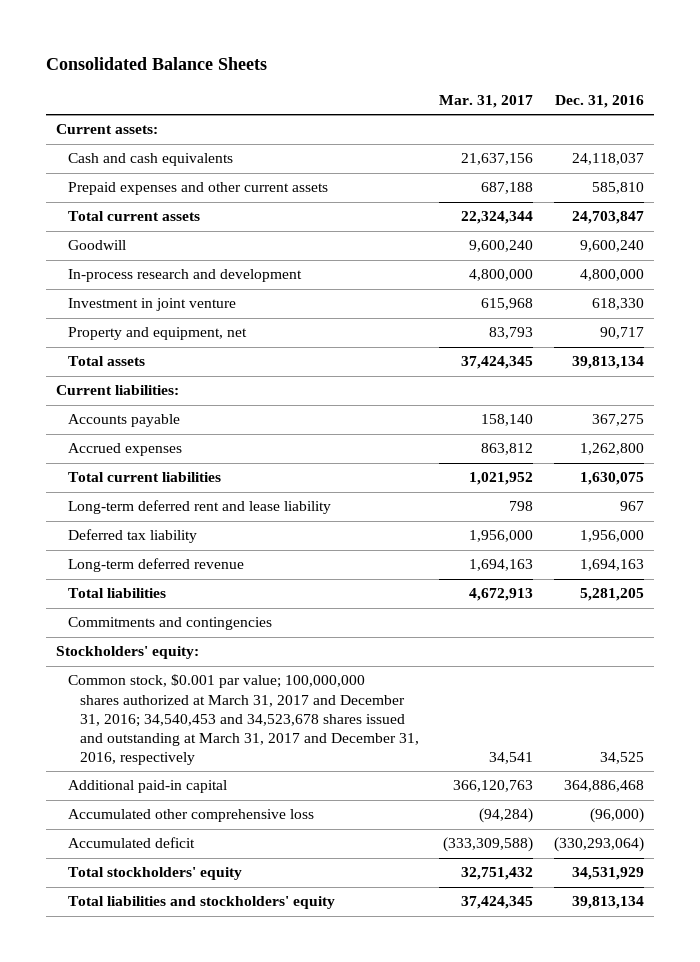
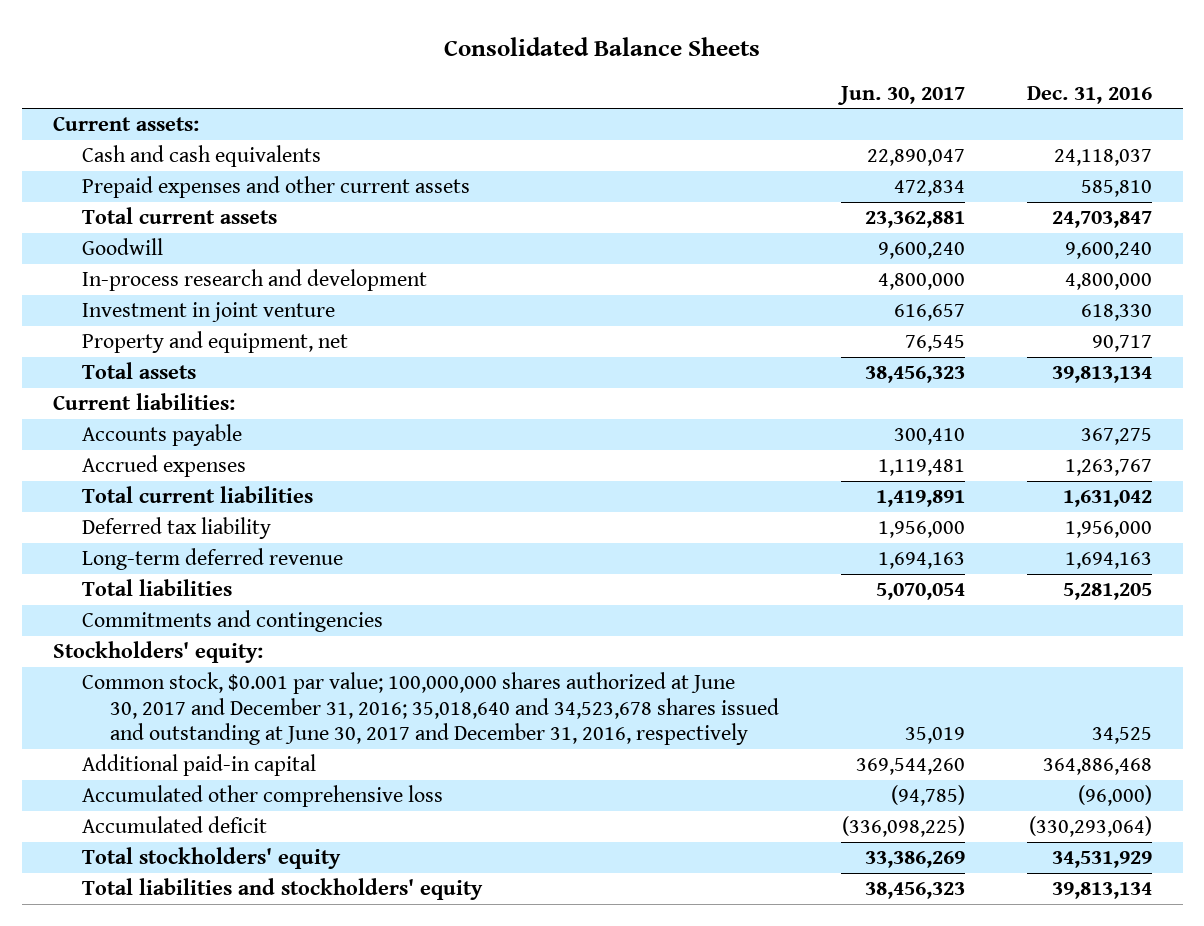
[439,95,534,109] Mar. 31, 2017 -> none
none -> [837,85,966,105] Jun. 30, 2017
[67,500,331,515] Long-term deferred rent and lease liability -> none
[580,443,645,456] 1,262,800 -> [1064,459,1152,477] 1,263,767
[580,472,645,486] 1,630,075 -> [1062,490,1152,508] 1,631,042
[67,674,419,766] Common stock, $0.001 par value; 100,000,000 shares authorized at March 31, 2017 and December 31, 2016; 34,540,453 and 34,523,678 shares issued and outstanding at March 31, 2017 and December 31, 2016, respectively -> [81,672,780,745] Common stock, $0.001 par value; 100,000,000 shares authorized at June 30, 2017 and December 31, 2016; 35,018,640 and 34,523,678 shares issued and outstanding at June 30, 2017 and December 31, 2016, respectively

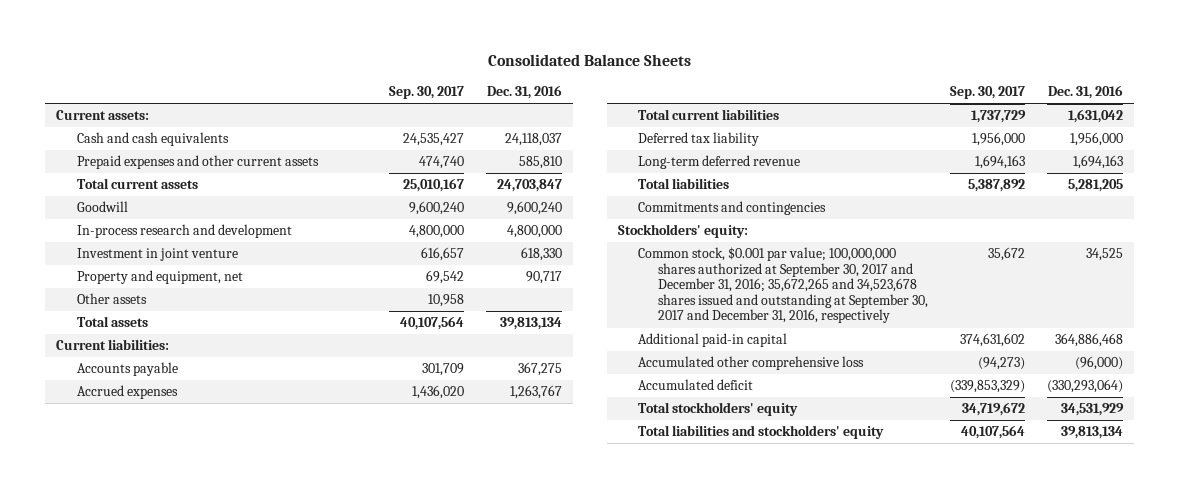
[837,85,966,105] Jun. 30, 2017 -> none
none -> [388,85,464,99] Sep. 30, 2017
none -> [76,293,147,305] Other assets
[81,672,780,745] Common stock, $0.001 par value; 100,000,000 shares authorized at June 30, 2017 and December 31, 2016; 35,018,640 and 34,523,678 shares issued and outstanding at June 30, 2017 and December 31, 2016, respectively -> [637,247,928,324] Common stock, $0.001 par value; 100,000,000 shares authorized at September 30, 2017 and December 31, 2016; 35,672,265 and 34,523,678 shares issued and outstanding at September 30, 2017 and December 31, 2016, respectively

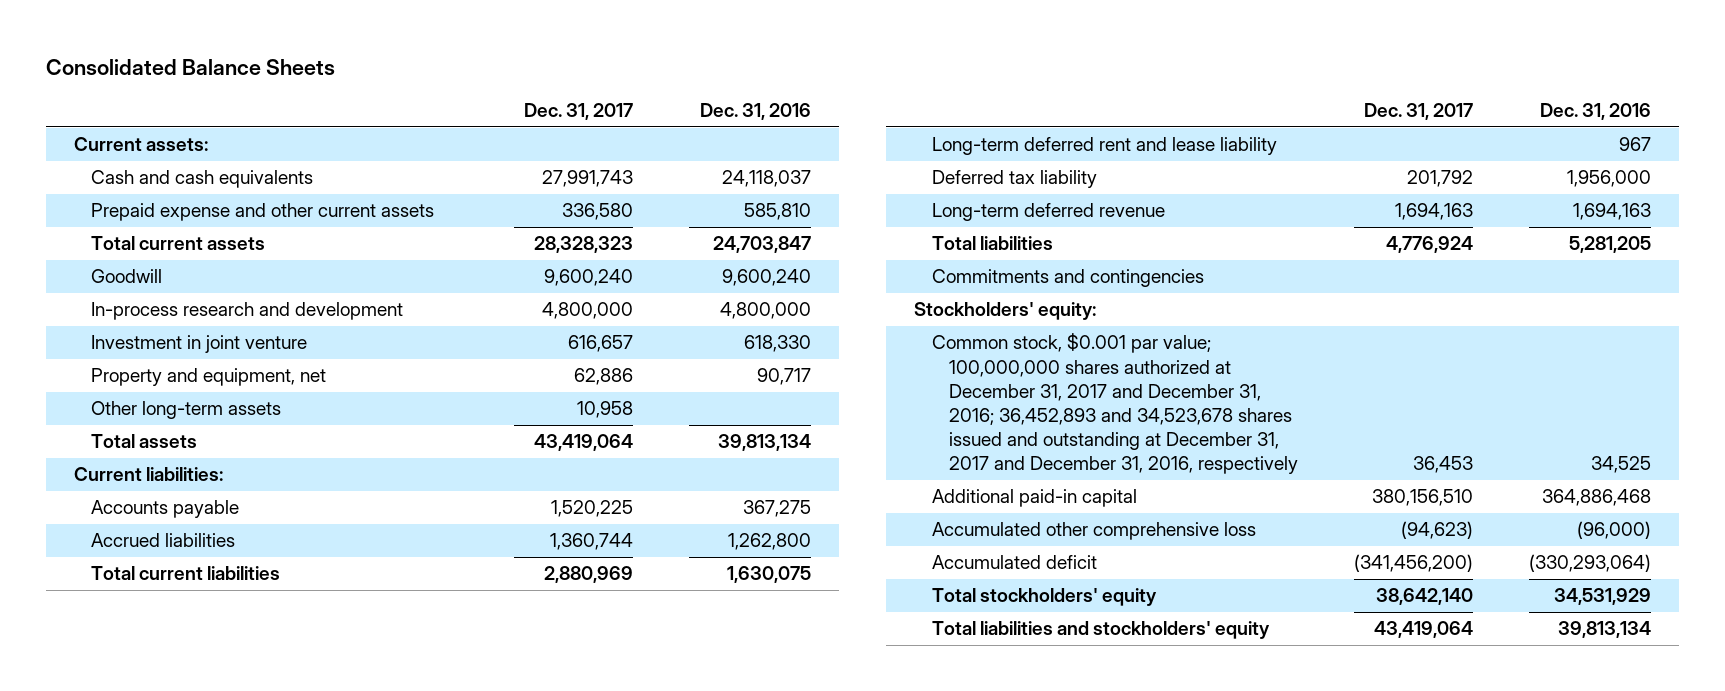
[388,85,464,99] Sep. 30, 2017 -> none
none -> [524,103,634,121] Dec. 31, 2017
[76,155,319,170] Prepaid expenses and other current assets -> [91,203,435,222] Prepaid expense and other current assets
[76,293,147,305] Other assets -> [91,401,282,420] Other long-term assets
[76,385,178,400] Accrued expenses -> [91,533,236,548] Accrued liabilities
[510,385,563,400] 1,263,767 -> [728,533,812,551] 1,262,800
[1068,109,1124,124] 1,631,042 -> [727,566,812,584] 1,630,075
none -> [931,137,1277,156] Long-term deferred rent and lease liability
[637,247,928,324] Common stock, $0.001 par value; 100,000,000 shares authorized at September 30, 2017 and December 31, 2016; 35,672,265 and 34,523,678 shares issued and outstanding at September 30, 2017 and December 31, 2016, respectively -> [931,333,1299,475] Common stock, $0.001 par value; 100,000,000 shares authorized at December 31, 2017 and December 31, 2016; 36,452,893 and 34,523,678 shares issued and outstanding at December 31, 2017 and December 31, 2016, respectively

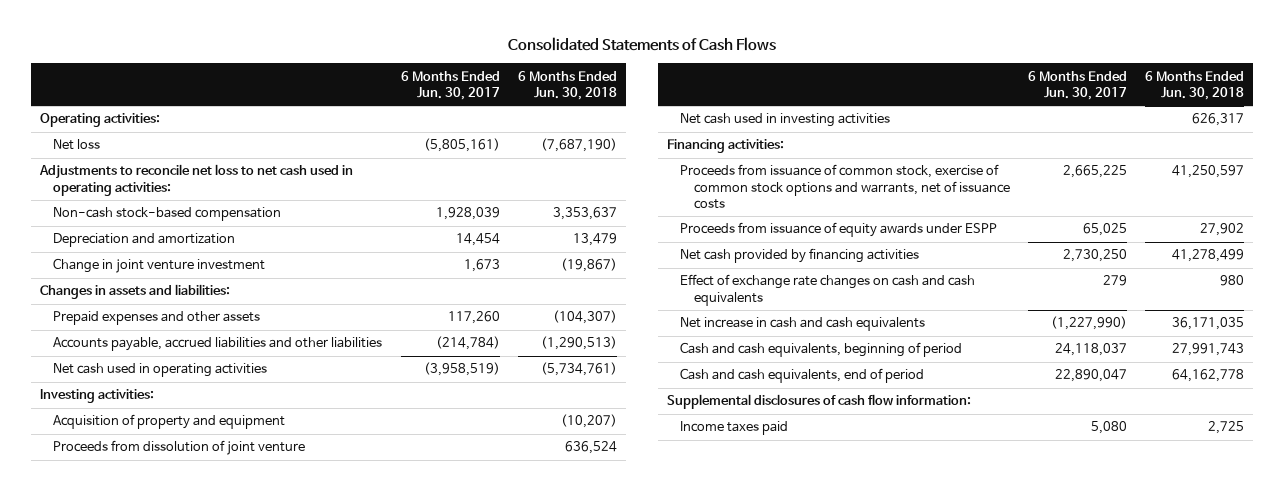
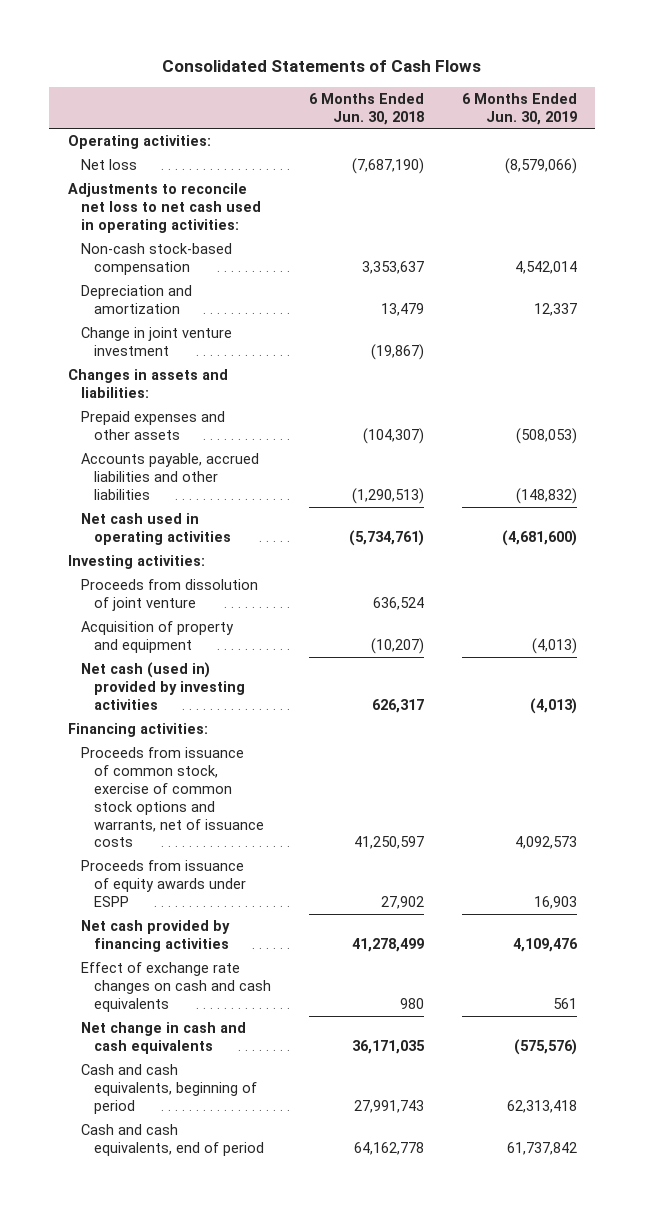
[400,70,500,100] 6 Months Ended Jun. 30, 2017 -> none
none -> [461,92,577,125] 6 Months Ended Jun. 30, 2019
[53,414,286,430] Acquisition of property and equipment -> [81,621,235,653] Acquisition of property and equipment
[680,113,891,128] Net cash used in investing activities -> [81,662,245,710] Net cash (used in) provided by investing activities
[680,317,926,332] Net increase in cash and cash equivalents -> [81,1022,247,1054] Net change in cash and cash equivalents
[666,394,971,410] Supplemental disclosures of cash flow information: -> none
[680,421,789,436] Income taxes paid -> none

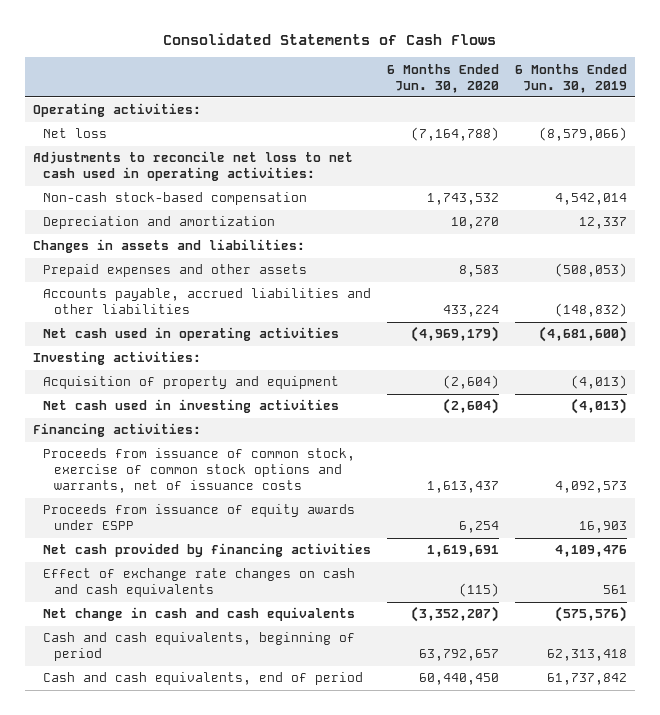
[308,92,424,125] 6 Months Ended Jun. 30, 2018 -> none
none -> [387,63,500,93] 6 Months Ended Jun. 30, 2020
[81,327,233,356] Change in joint venture investment -> none
[81,579,259,611] Proceeds from dissolution of joint venture -> none
[81,662,245,710] Net cash (used in) provided by investing activities -> [43,399,340,414] Net cash used in investing activities

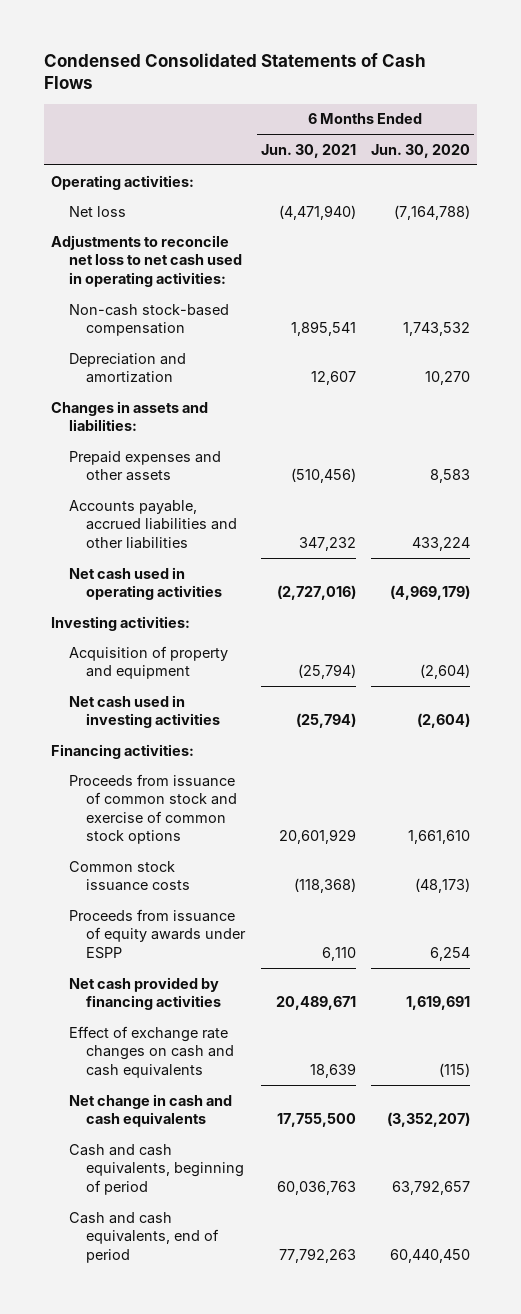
[162,32,496,45] Consolidated Statements of Cash Flows -> [43,52,426,90] Condensed Consolidated Statements of Cash Flows
[514,63,627,93] 6 Months Ended Jun. 30, 2019 -> none
none -> [260,143,356,158] Jun. 30, 2021
[43,448,356,494] Proceeds from issuance of common stock, exercise of common stock options and warrants, net of issuance costs -> [68,773,238,845] Proceeds from issuance of common stock and exercise of common stock options
[427,481,500,494] 1,613,437 -> [407,830,470,845] 1,661,610
none -> [68,860,191,892] Common stock issuance costs

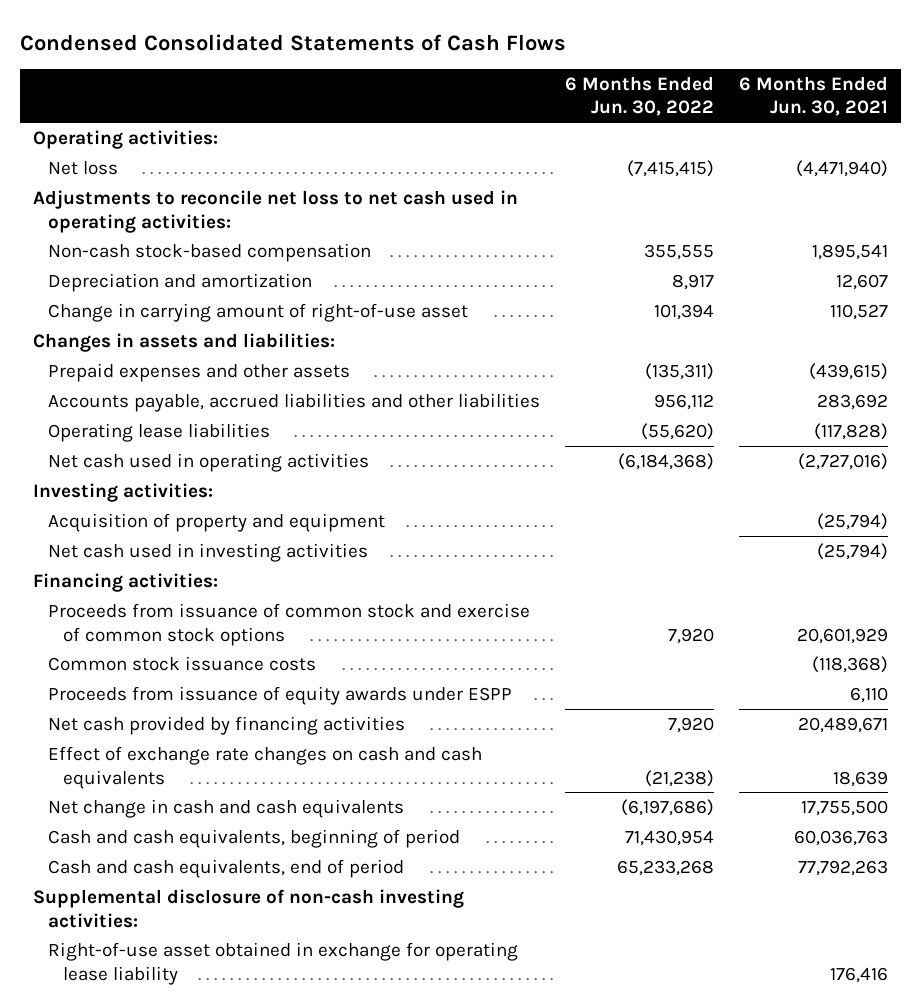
[370,143,470,158] Jun. 30, 2020 -> none
none -> [565,75,715,117] 6 Months Ended Jun. 30, 2022
none -> [47,302,468,322] Change in carrying amount of right-of-use asset
[290,468,356,484] (510,456) -> [809,362,889,380] (439,615)
[298,536,356,551] 347,232 -> [817,393,889,410] 283,692
none -> [47,422,270,442] Operating lease liabilities
none -> [32,888,464,928] Supplemental disclosure of non-cash investing activities:
none -> [47,941,518,985] Right-of-use asset obtained in exchange for operating lease liability

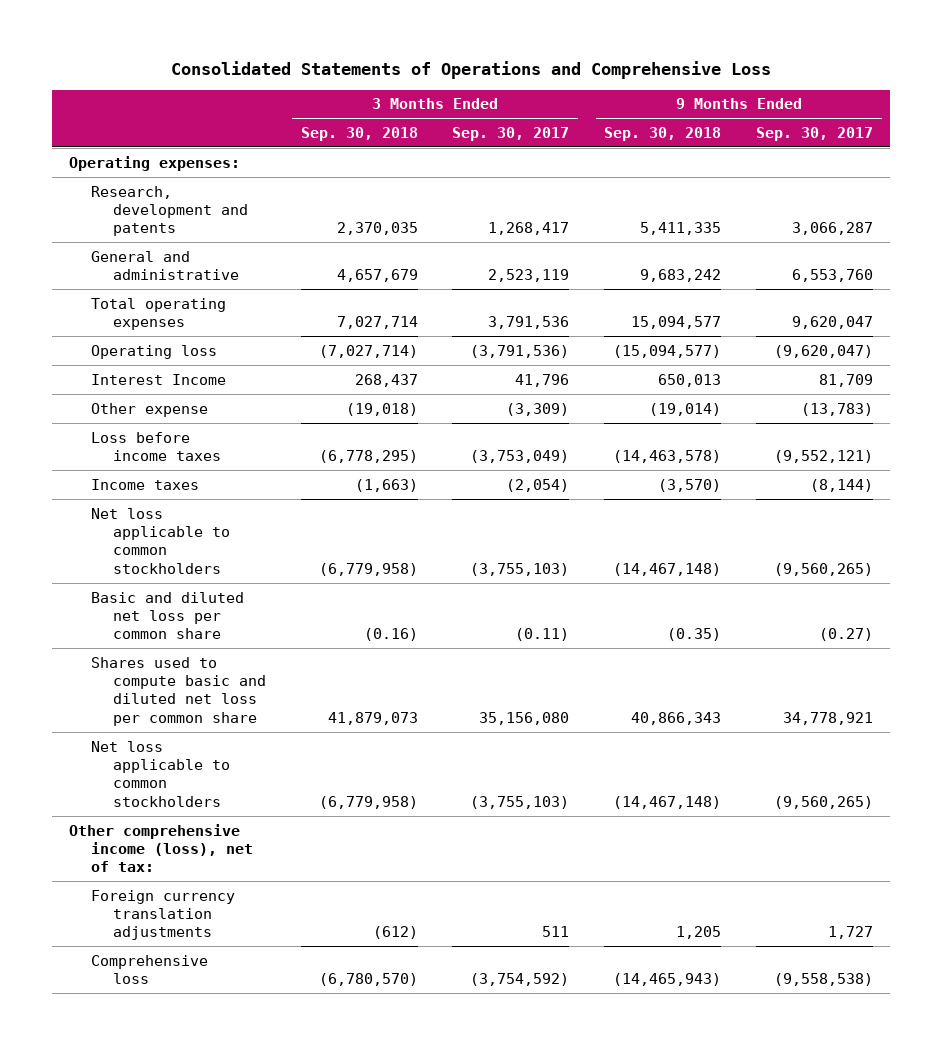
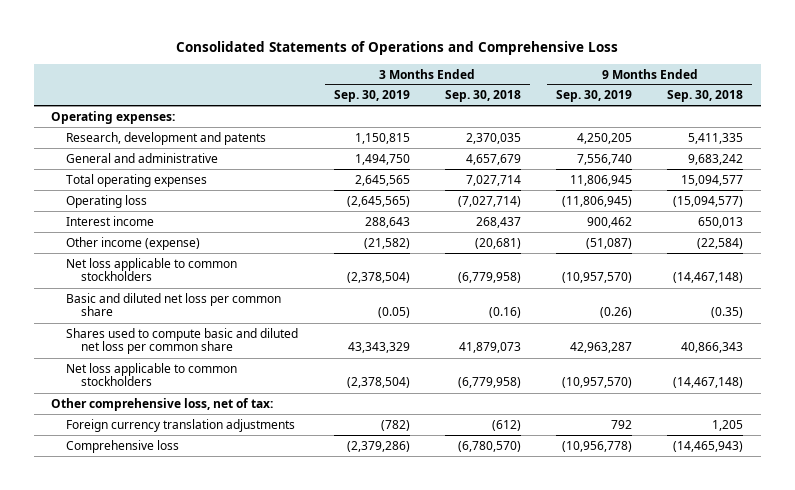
[452,126,570,141] Sep. 30, 2017 -> none
[756,126,874,141] Sep. 30, 2017 -> none
none -> [333,90,410,103] Sep. 30, 2019
none -> [555,90,632,103] Sep. 30, 2019
[90,431,221,462] Loss before income taxes -> none
[90,478,199,490] Income taxes -> none
[90,373,226,385] Interest Income -> [66,215,155,226] Interest income
[90,402,208,417] Other expense -> [66,236,201,250] Other income (expense)
[345,402,418,416] (19,018) -> [474,237,521,249] (20,681)
[649,402,722,416] (19,014) -> [697,237,744,249] (22,584)
[69,823,253,873] Other comprehensive income (loss), net of tax: -> [51,397,274,411] Other comprehensive loss, net of tax:

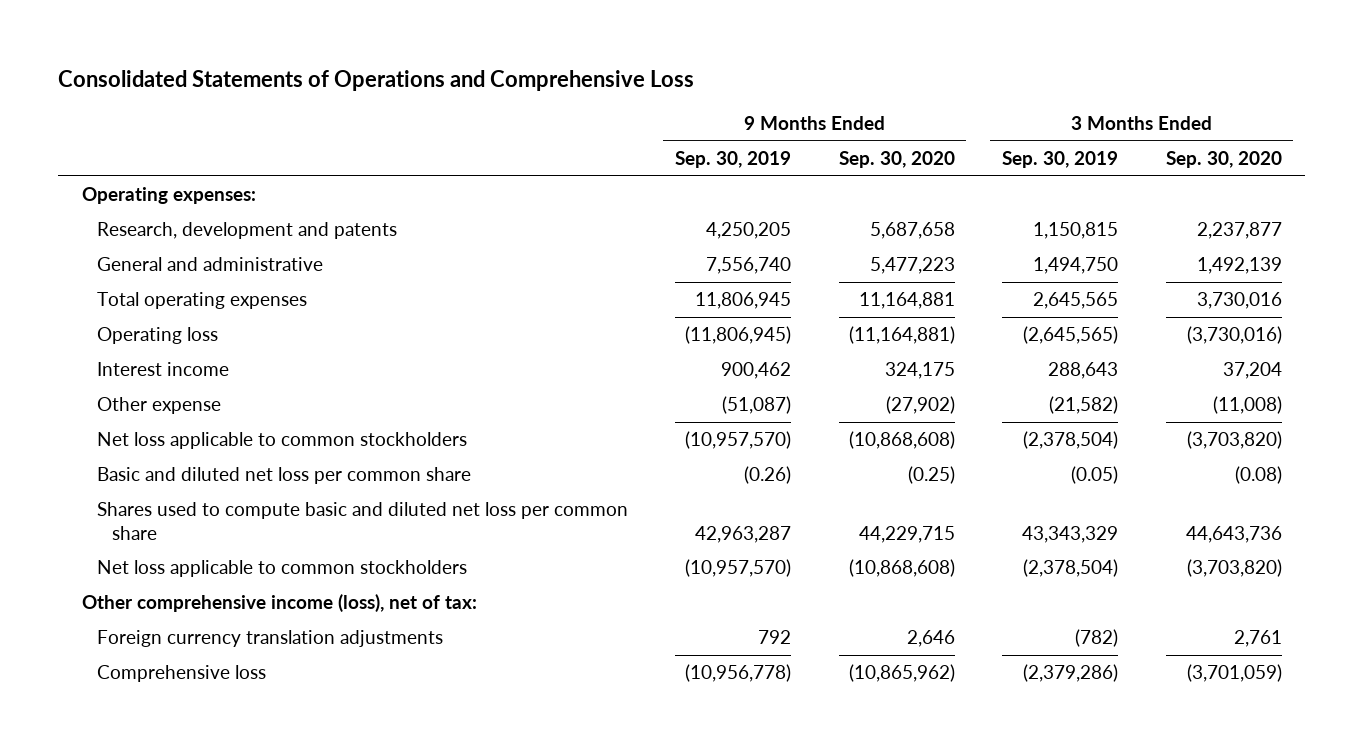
[444,90,521,103] Sep. 30, 2018 -> none
[667,90,744,103] Sep. 30, 2018 -> none
none -> [838,151,955,169] Sep. 30, 2020
none -> [1165,151,1282,169] Sep. 30, 2020
[66,236,201,250] Other income (expense) -> [96,397,221,415] Other expense
[51,397,274,411] Other comprehensive loss, net of tax: -> [81,594,477,613] Other comprehensive income (loss), net of tax:

